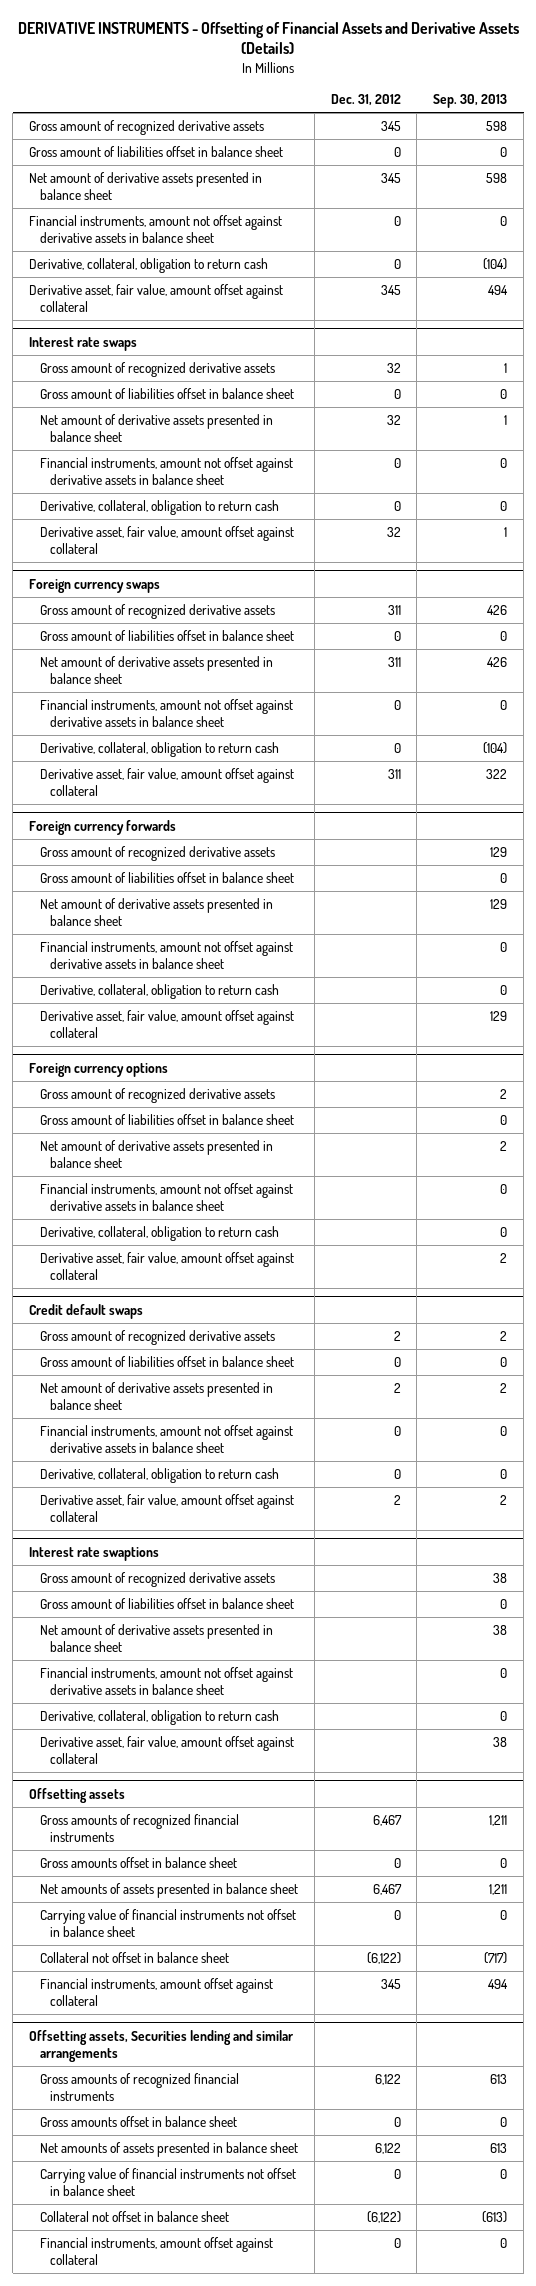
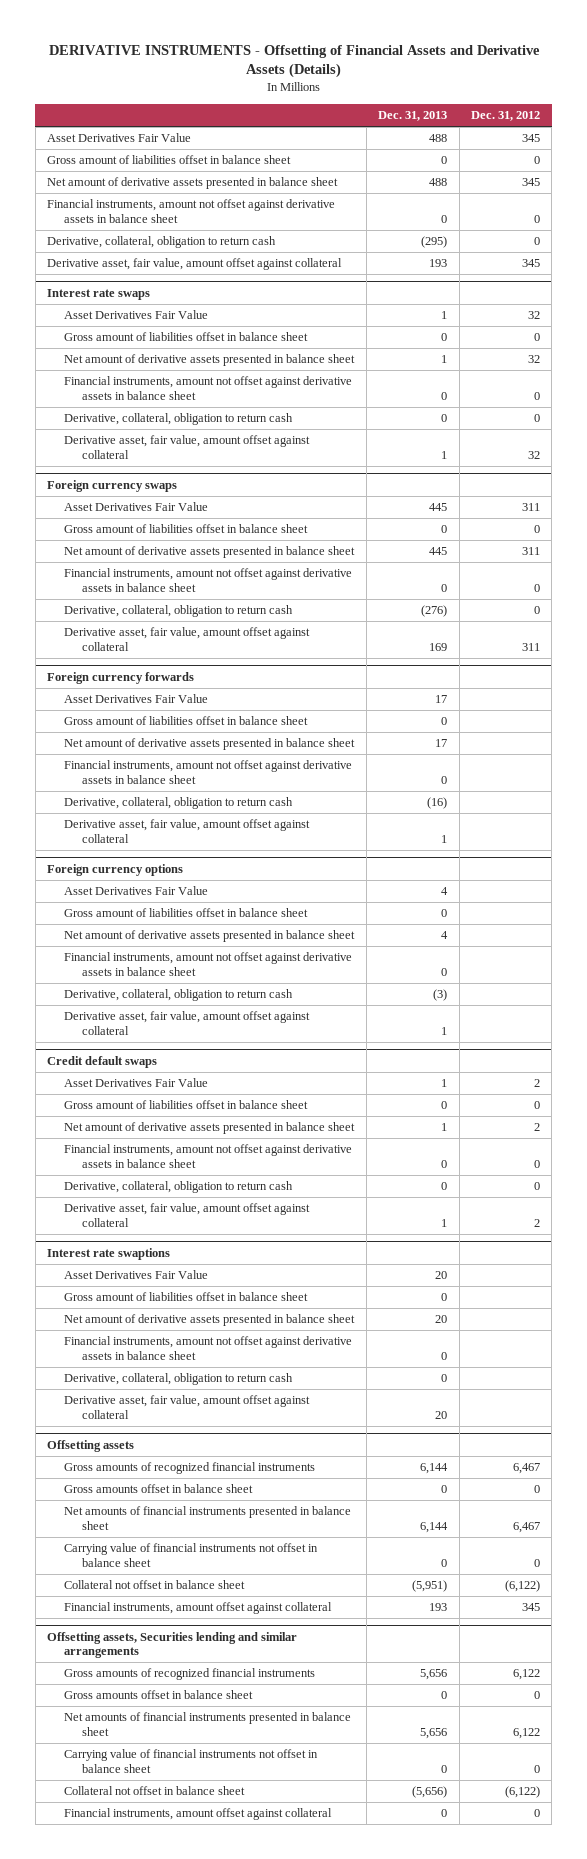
[433,93,508,108] Sep. 30, 2013 -> none
none -> [378,111,448,122] Dec. 31, 2013
[29,119,265,135] Gross amount of recognized derivative assets -> [47,133,192,143] Asset Derivatives Fair Value
[39,361,275,377] Gross amount of recognized derivative assets -> [64,310,209,320] Asset Derivatives Fair Value
[39,603,275,619] Gross amount of recognized derivative assets -> [64,502,209,512] Asset Derivatives Fair Value
[39,845,275,861] Gross amount of recognized derivative assets -> [64,694,209,704] Asset Derivatives Fair Value
[39,1087,275,1103] Gross amount of recognized derivative assets -> [64,886,209,896] Asset Derivatives Fair Value
[39,1329,275,1345] Gross amount of recognized derivative assets -> [64,1078,209,1088] Asset Derivatives Fair Value
[39,1571,275,1587] Gross amount of recognized derivative assets -> [64,1270,209,1280] Asset Derivatives Fair Value
[39,1882,298,1898] Net amounts of assets presented in balance sheet -> [64,1506,352,1530] Net amounts of financial instruments presented in balance sheet
[39,2141,298,2157] Net amounts of assets presented in balance sheet -> [64,1712,352,1736] Net amounts of financial instruments presented in balance sheet

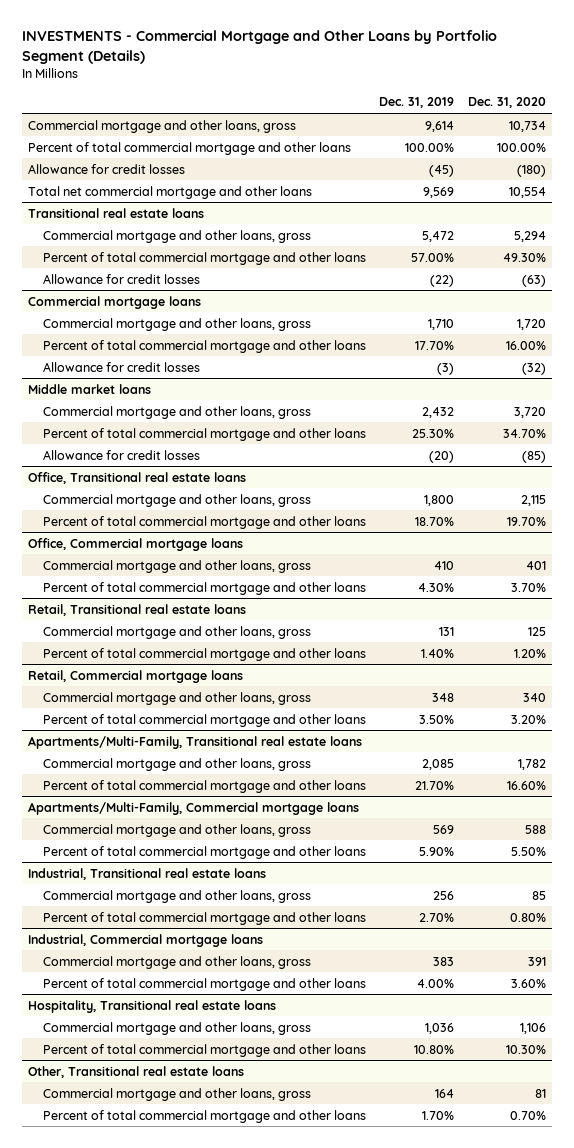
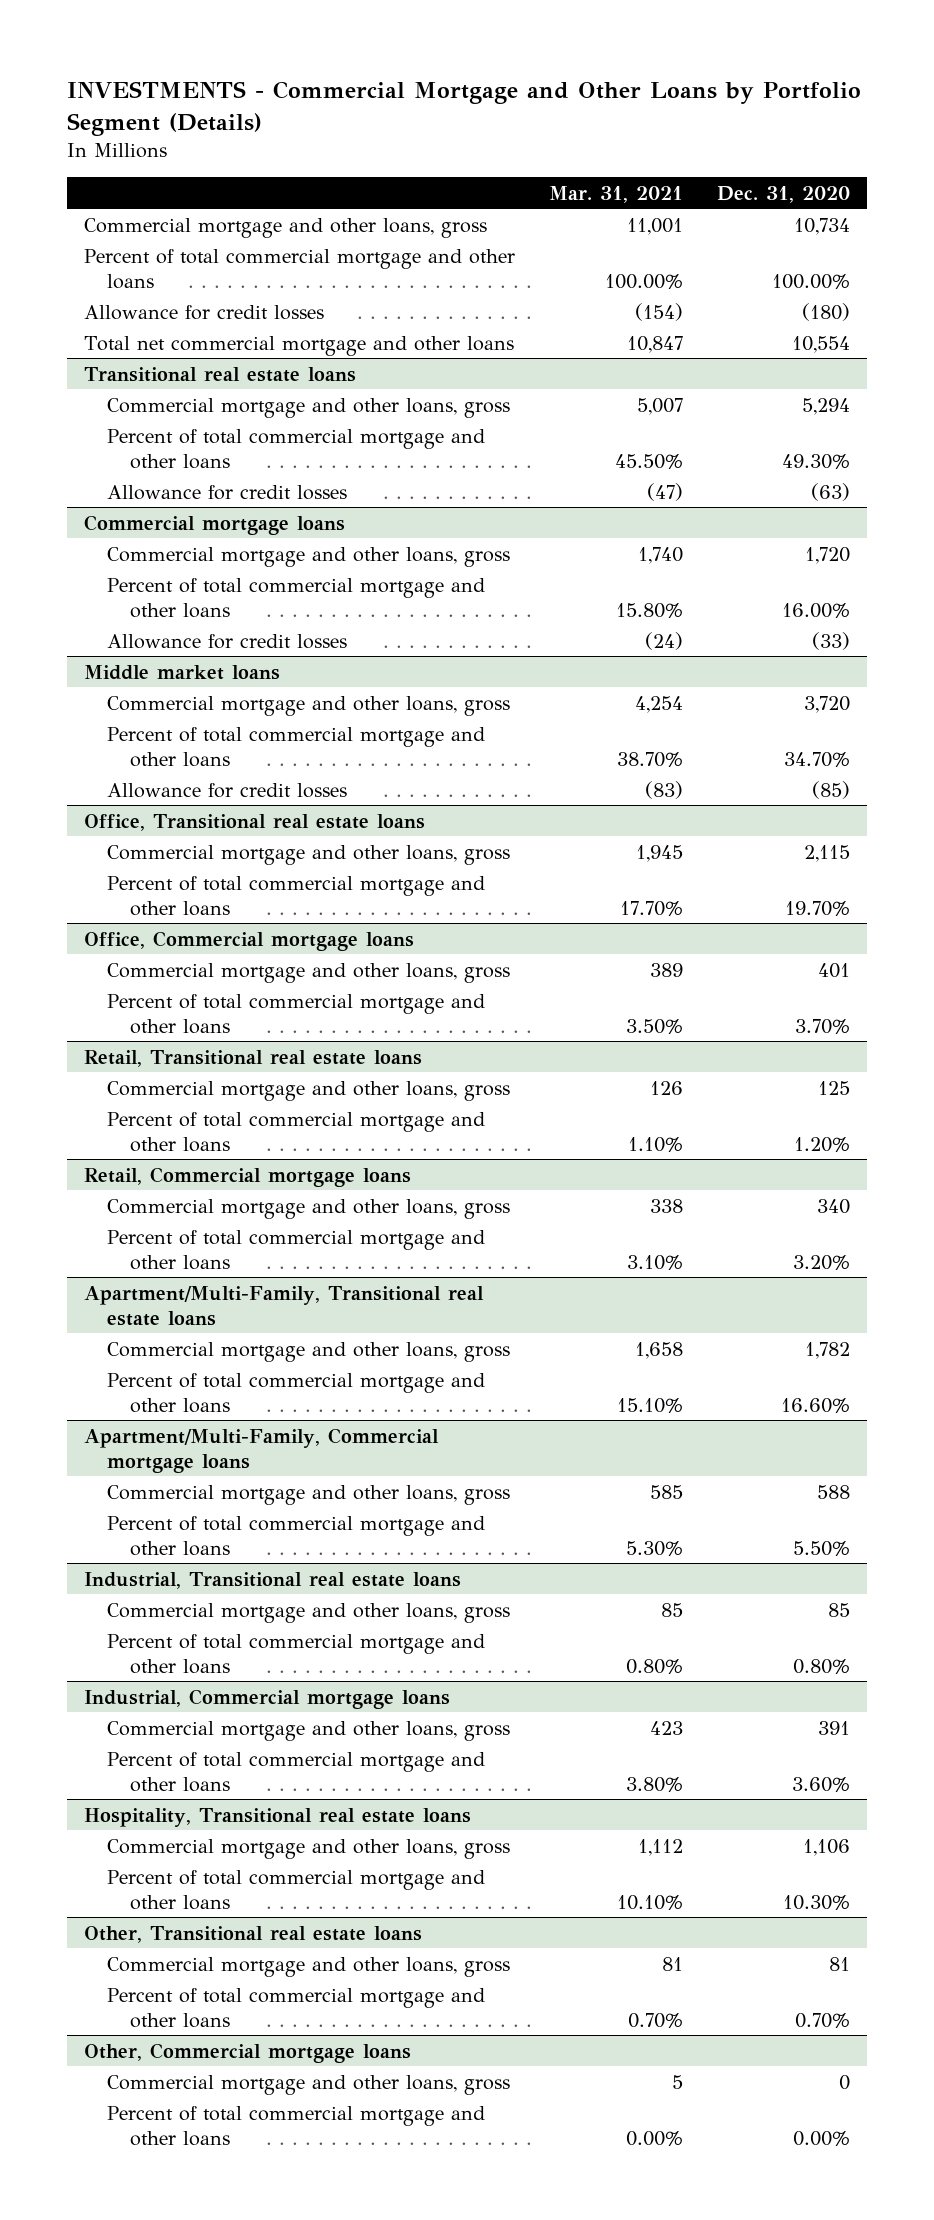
[379,97,455,109] Dec. 31, 2019 -> none
none -> [548,185,683,203] Mar. 31, 2021
[521,362,546,375] (32) -> [811,631,850,650] (33)
[28,735,363,749] Apartments/Multi-Family, Transitional real estate loans -> [83,1285,484,1326] Apartment/Multi-Family, Transitional real estate loans
[28,801,360,815] Apartments/Multi-Family, Commercial mortgage loans -> [83,1427,439,1473] Apartment/Multi-Family, Commercial mortgage loans
none -> [83,2042,411,2063] Other, Commercial mortgage loans
none -> [106,2074,510,2095] Commercial mortgage and other loans, gross
none -> [106,2105,485,2146] Percent of total commercial mortgage and other loans

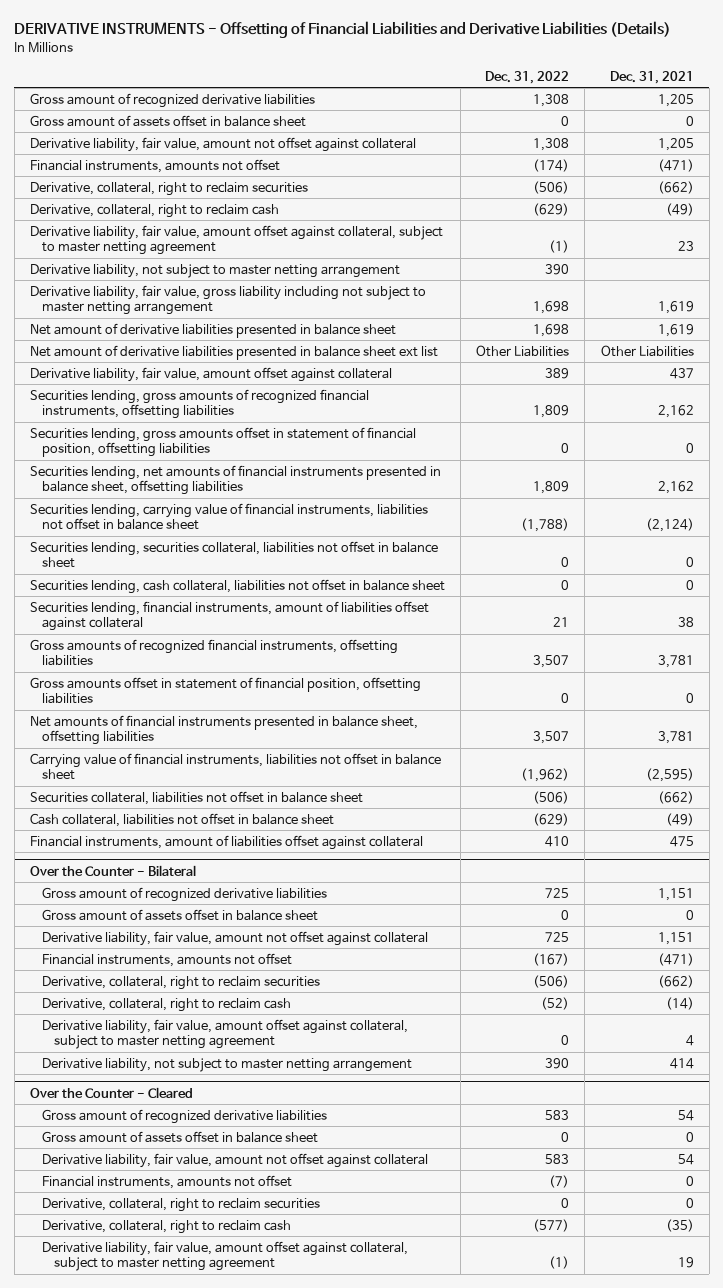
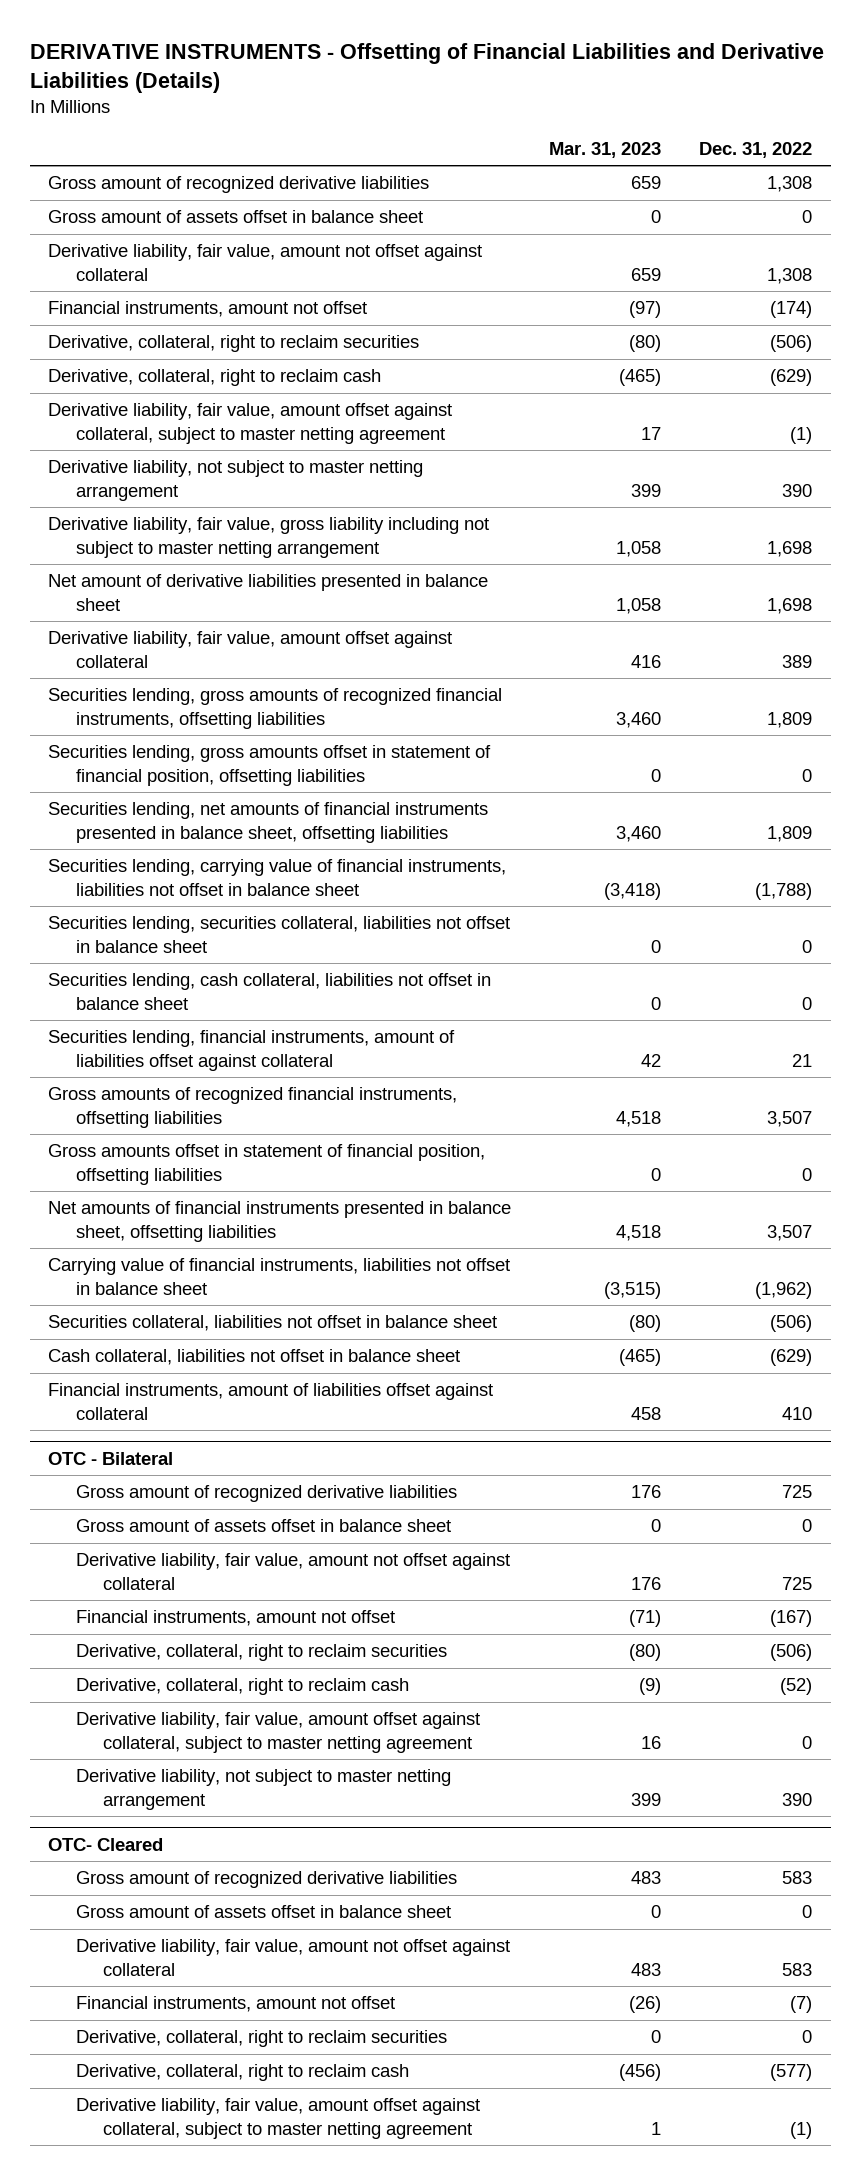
[609,70,694,84] Dec. 31, 2021 -> none
none -> [549,141,662,158] Mar. 31, 2023
[29,158,280,173] Financial instruments, amounts not offset -> [48,301,368,318] Financial instruments, amount not offset
[29,344,438,360] Net amount of derivative liabilities presented in balance sheet ext list -> none
[29,864,196,876] Over the Counter - Bilateral -> [48,1451,174,1465] OTC - Bilateral
[42,952,293,967] Financial instruments, amounts not offset -> [75,1610,395,1627] Financial instruments, amount not offset
[29,1086,193,1098] Over the Counter - Cleared -> [48,1837,164,1851] OTC- Cleared
[42,1174,293,1189] Financial instruments, amounts not offset -> [75,1996,395,2013] Financial instruments, amount not offset

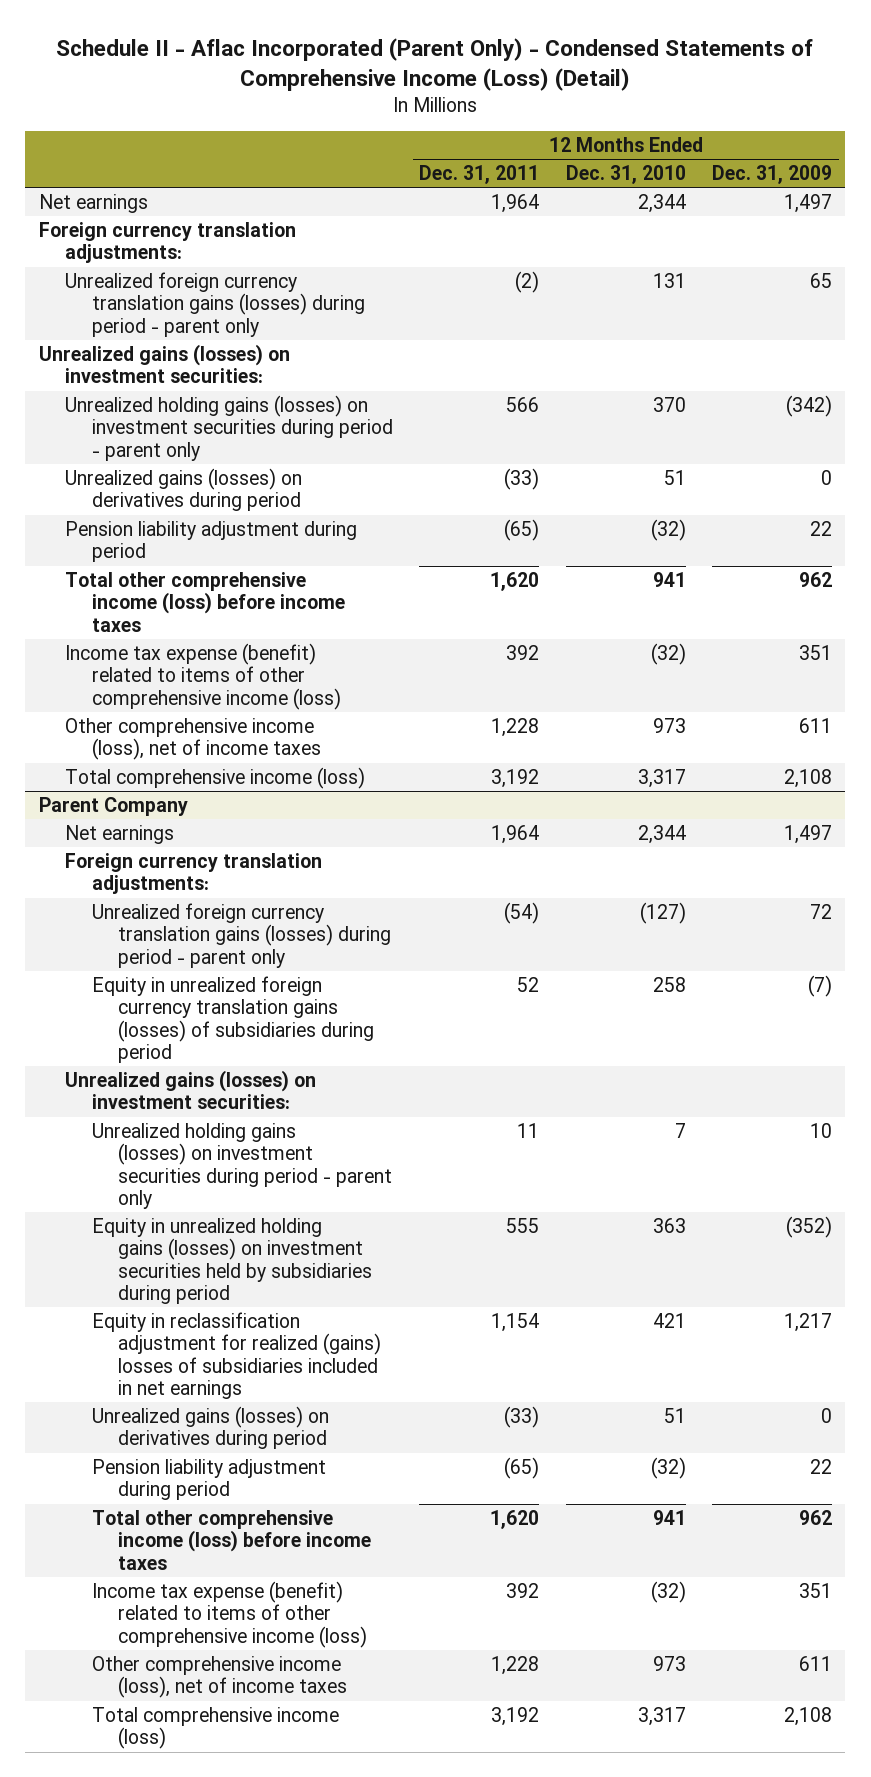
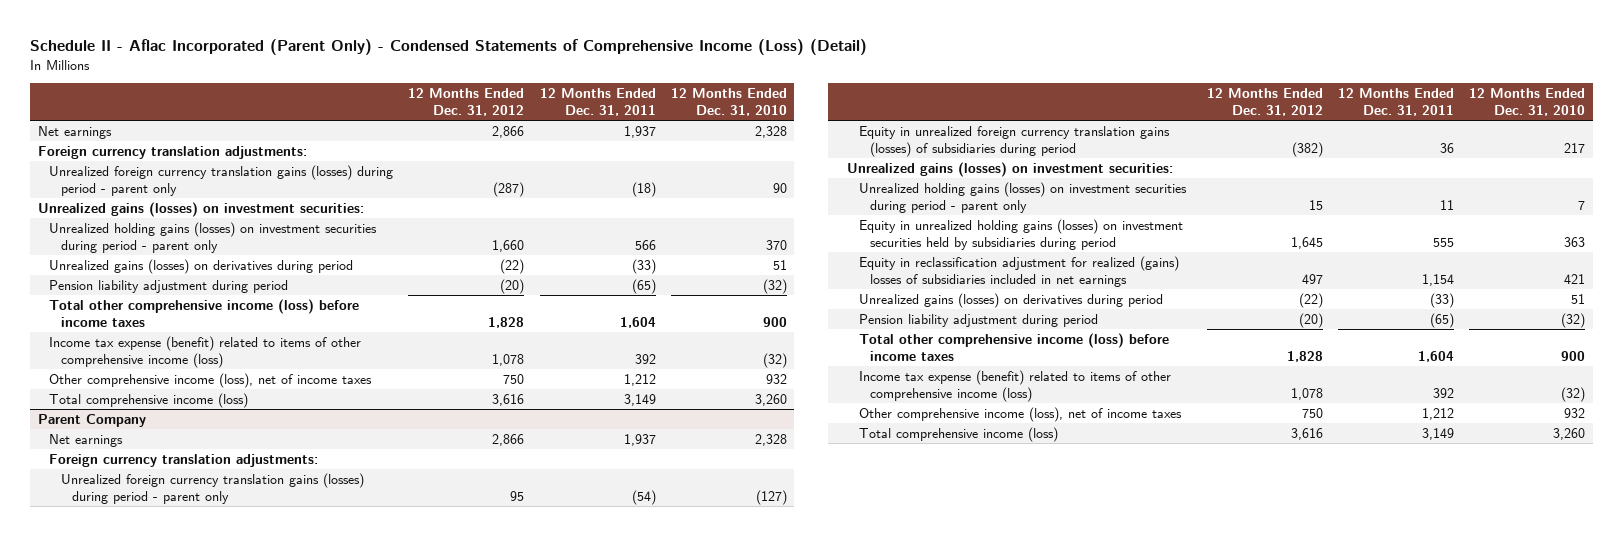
[712,165,833,185] Dec. 31, 2009 -> none
none -> [408,88,525,116] 12 Months Ended Dec. 31, 2012
[491,193,540,213] 1,964 -> [623,125,656,138] 1,937
[637,193,686,213] 2,344 -> [754,125,787,138] 2,328
[515,270,540,293] (2) -> [631,181,656,197] (18)
[652,272,686,288] 131 -> [772,182,787,193] 90
[490,571,540,591] 1,620 -> [619,316,656,328] 1,604
[652,571,686,587] 941 -> [762,316,787,327] 900
[491,717,540,737] 1,228 -> [623,373,656,386] 1,212
[652,717,686,733] 973 -> [765,373,787,384] 932
[491,768,540,788] 3,192 -> [623,393,656,406] 3,149
[637,768,686,788] 3,317 -> [754,393,787,406] 3,260
[491,824,540,844] 1,964 -> [623,433,656,446] 1,937
[637,824,686,844] 2,344 -> [754,433,787,446] 2,328
[517,976,540,992] 52 -> [1439,142,1454,153] 36
[652,976,686,992] 258 -> [1563,142,1585,153] 217
[490,1509,540,1529] 1,620 -> [1417,350,1454,362] 1,604
[652,1509,686,1525] 941 -> [1560,350,1585,361] 900
[491,1655,540,1675] 1,228 -> [1421,407,1454,420] 1,212
[652,1655,686,1671] 973 -> [1563,407,1585,418] 932
[491,1706,540,1726] 3,192 -> [1421,427,1454,440] 3,149
[637,1706,686,1726] 3,317 -> [1552,427,1585,440] 3,260

